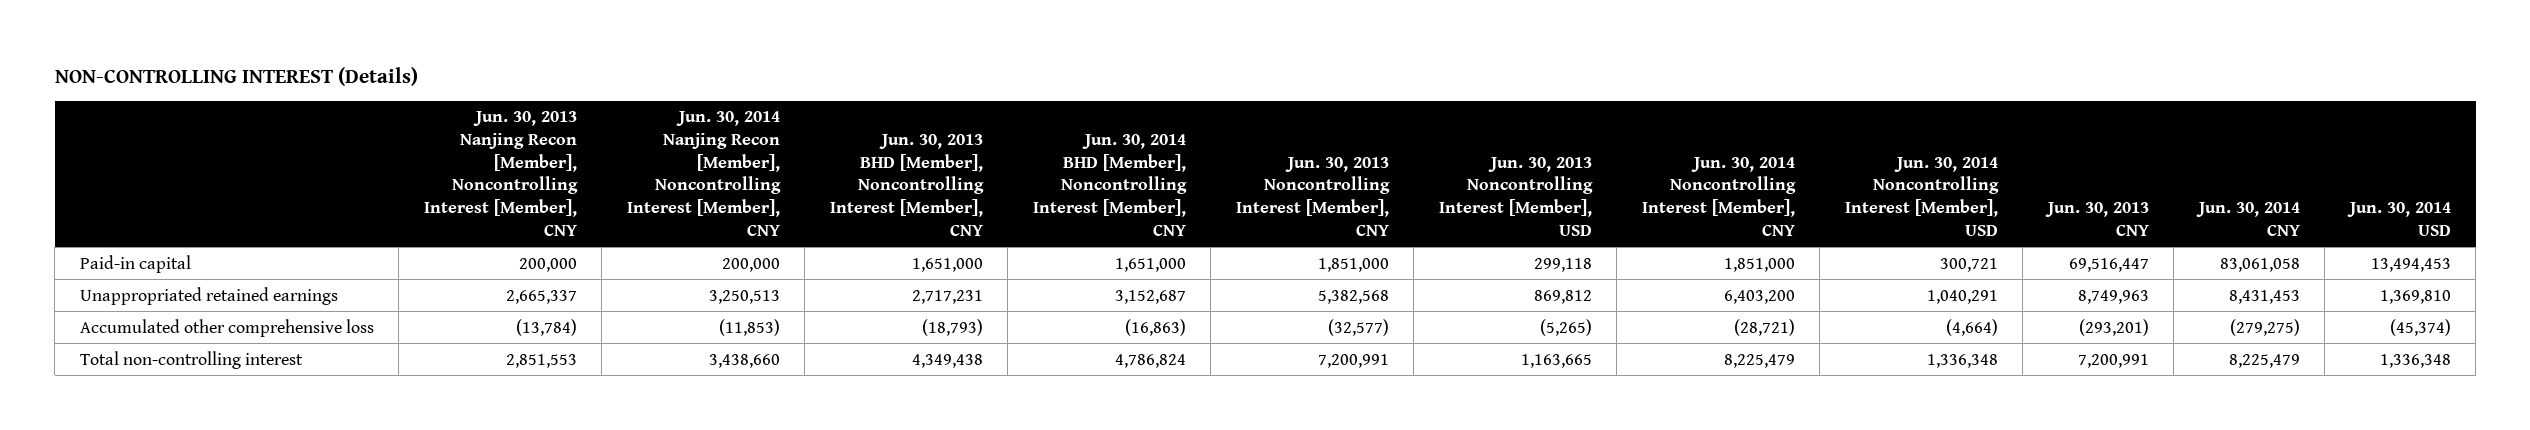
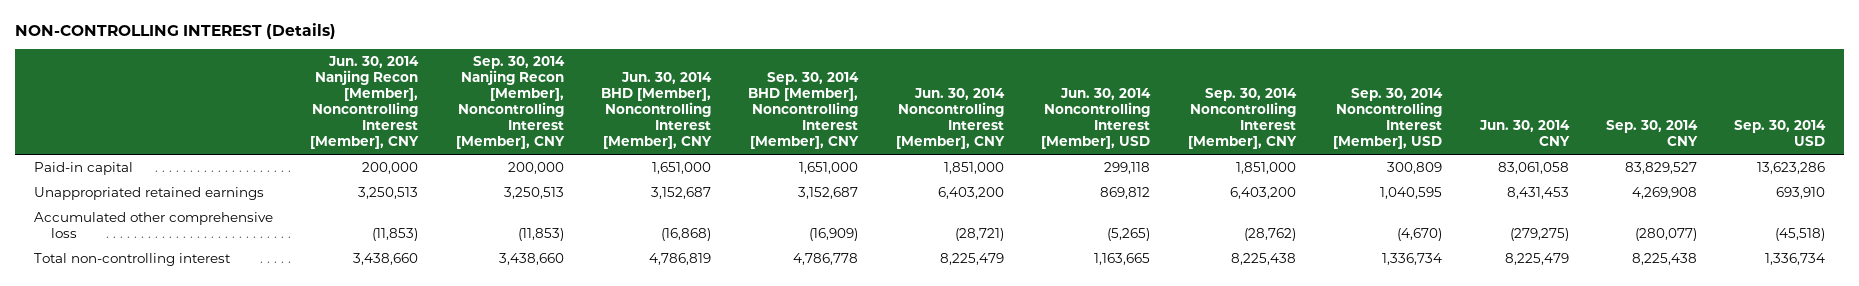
[423,111,578,236] Jun. 30, 2013 Nanjing Recon [Member], Noncontrolling Interest [Member], CNY -> none
[829,134,984,236] Jun. 30, 2013 BHD [Member], Noncontrolling Interest [Member], CNY -> none
[1235,156,1390,236] Jun. 30, 2013 Noncontrolling Interest [Member], CNY -> none
[1438,156,1593,236] Jun. 30, 2013 Noncontrolling Interest [Member], USD -> none
[2044,202,2149,236] Jun. 30, 2013 CNY -> none
[2346,202,2451,236] Jun. 30, 2014 USD -> none
none -> [455,56,565,150] Sep. 30, 2014 Nanjing Recon [Member], Noncontrolling Interest [Member], CNY
none -> [748,72,860,150] Sep. 30, 2014 BHD [Member], Noncontrolling Interest [Member], CNY
none -> [1187,88,1297,150] Sep. 30, 2014 Noncontrolling Interest [Member], CNY
none -> [1333,88,1444,150] Sep. 30, 2014 Noncontrolling Interest [Member], USD
none -> [1605,120,1698,147] Sep. 30, 2014 CNY
none -> [1734,120,1827,147] Sep. 30, 2014 USD
[1939,257,1998,272] 300,721 -> [1104,162,1151,175] 299,118
[1926,289,1998,304] 1,040,291 -> [1100,187,1151,200] 869,812
[1124,318,1186,336] (16,863) -> [660,228,711,242] (16,868)
[1945,318,1998,336] (4,664) -> [1107,228,1151,242] (5,265)
[1114,353,1186,368] 4,786,824 -> [648,253,711,266] 4,786,819
[1926,353,1998,368] 1,336,348 -> [1094,253,1151,266] 1,163,665

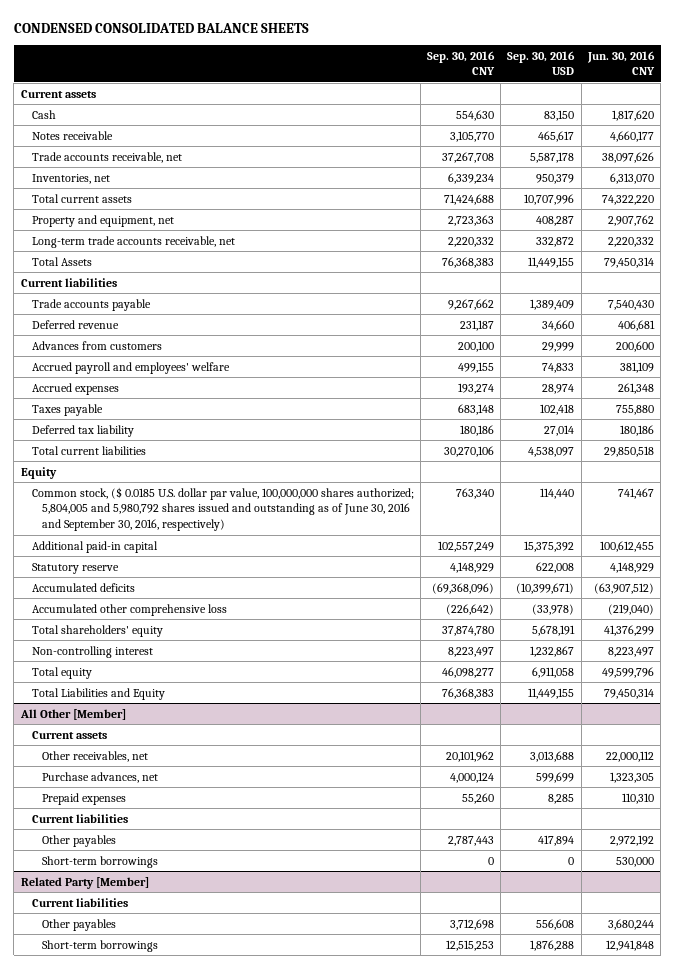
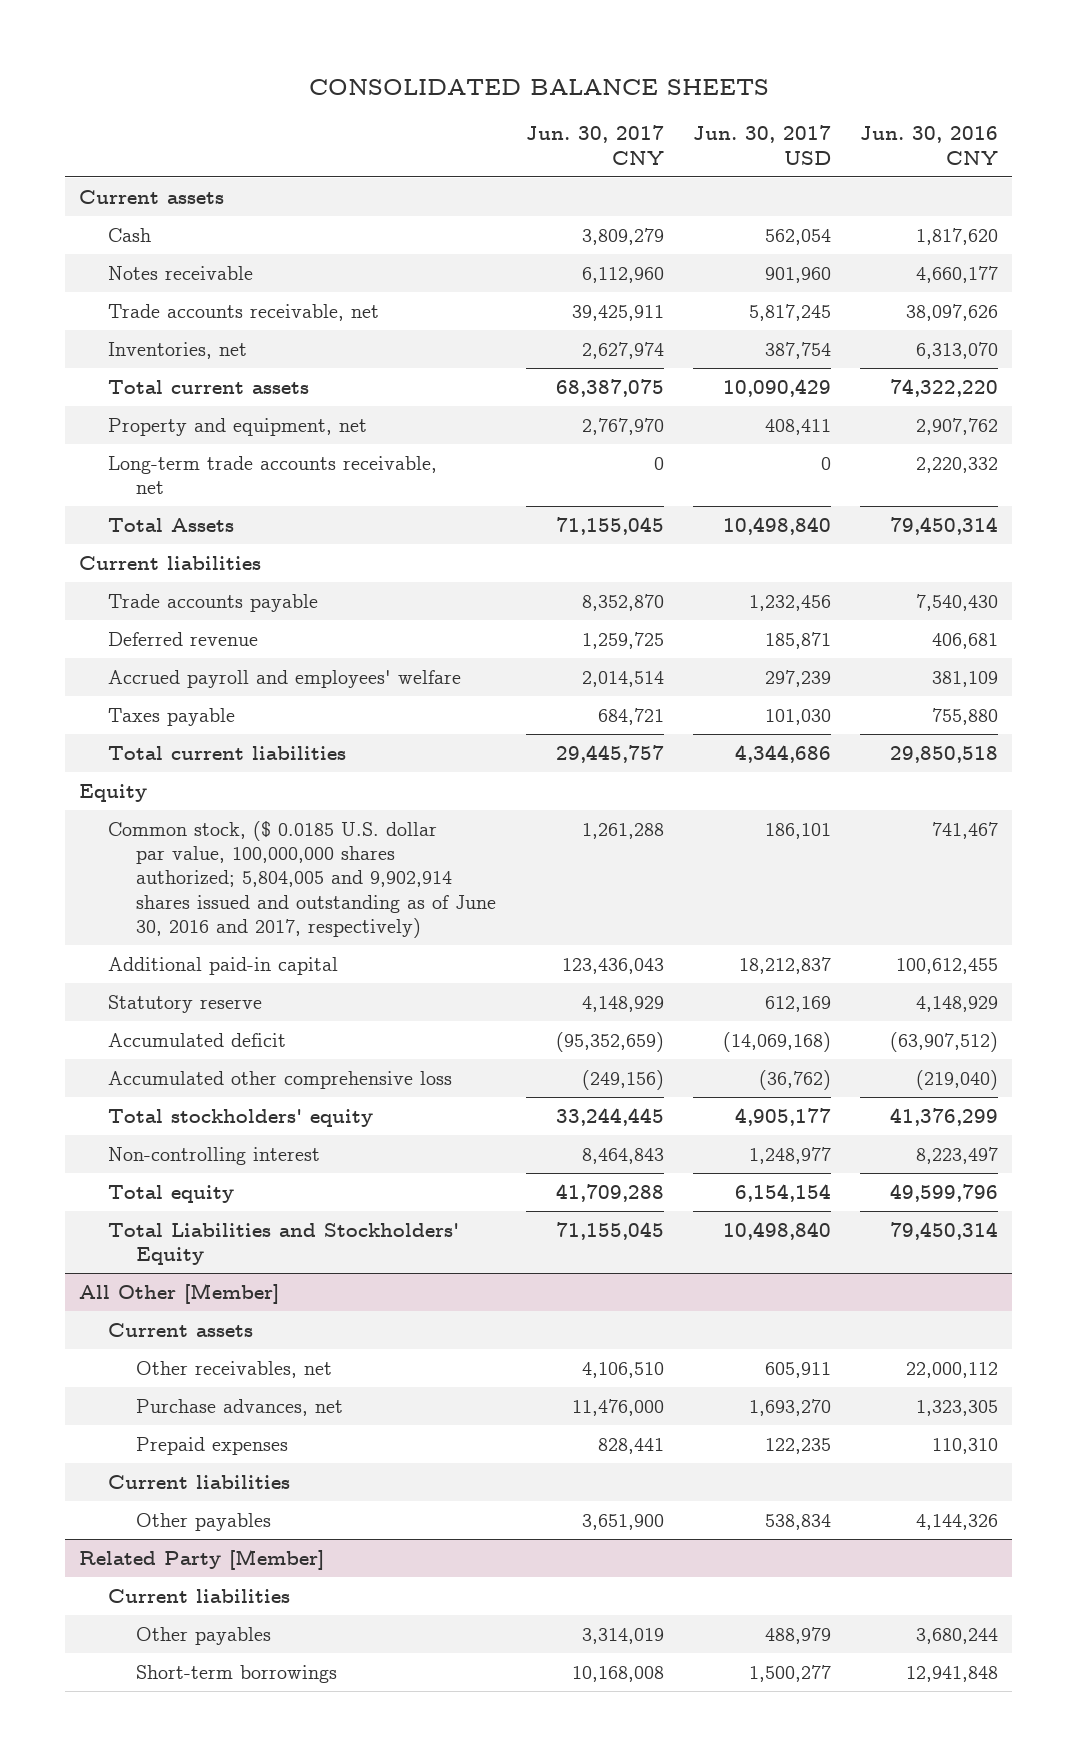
[13,22,309,33] CONDENSED CONSOLIDATED BALANCE SHEETS -> [308,79,769,96] CONSOLIDATED BALANCE SHEETS
[427,50,496,76] Sep. 30, 2016 CNY -> none
[507,50,576,76] Sep. 30, 2016 USD -> none
none -> [525,125,664,165] Jun. 30, 2017 CNY
none -> [692,125,831,165] Jun. 30, 2017 USD
[31,340,162,350] Advances from customers -> none
[31,382,119,395] Accrued expenses -> none
[31,424,134,437] Deferred tax liability -> none
[31,486,414,532] Common stock, ($ 0.0185 U.S. dollar par value, 100,000,000 shares authorized; 5,804,005 and 5,980,792 shares issued and outstanding as of June 30, 2016 and September 30, 2016, respectively) -> [107,820,497,939] Common stock, ($ 0.0185 U.S. dollar par value, 100,000,000 shares authorized; 5,804,005 and 9,902,914 shares issued and outstanding as of June 30, 2016 and 2017, respectively)
[31,582,135,592] Accumulated deficits -> [107,1032,286,1047] Accumulated deficit
[31,624,163,637] Total shareholders' equity -> [107,1108,373,1127] Total stockholders' equity
[31,687,165,700] Total Liabilities and Equity -> [107,1222,459,1265] Total Liabilities and Stockholders' Equity
[42,855,159,868] Short-term borrowings -> none
[609,834,654,846] 2,972,192 -> [915,1513,998,1530] 4,144,326

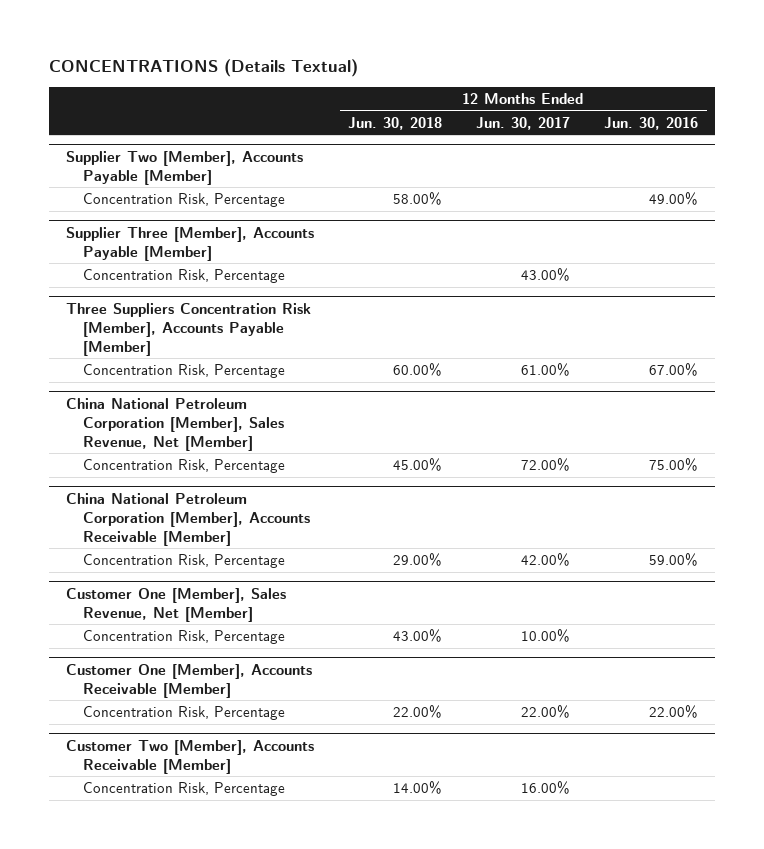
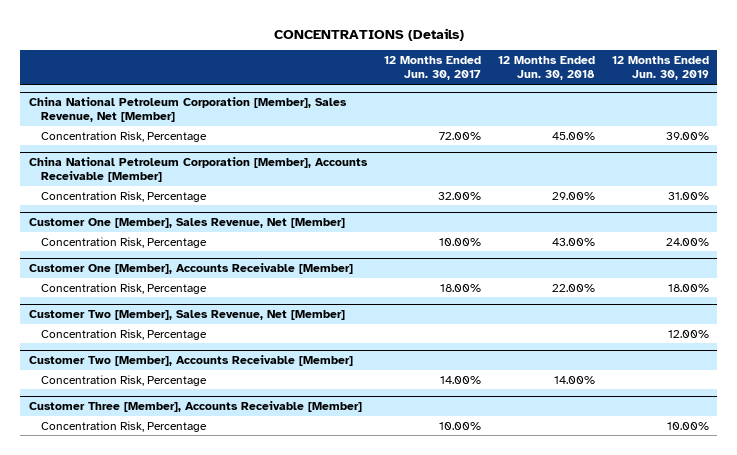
[49,58,359,77] CONCENTRATIONS (Details Textual) -> [273,27,464,41] CONCENTRATIONS (Details)
[604,116,699,130] Jun. 30, 2016 -> none
none -> [611,56,709,81] 12 Months Ended Jun. 30, 2019
[66,150,304,185] Supplier Two [Member], Accounts Payable [Member] -> none
[83,193,286,208] Concentration Risk, Percentage -> none
[66,226,315,261] Supplier Three [Member], Accounts Payable [Member] -> none
[83,269,286,284] Concentration Risk, Percentage -> none
[66,302,312,356] Three Suppliers Concentration Risk [Member], Accounts Payable [Member] -> none
[83,364,286,379] Concentration Risk, Percentage -> none
[521,553,571,567] 42.00% -> [437,191,481,200] 32.00%
[521,705,571,719] 22.00% -> [439,283,481,292] 18.00%
none -> [28,309,345,320] Customer Two [Member], Sales Revenue, Net [Member]
none -> [41,328,208,340] Concentration Risk, Percentage
[521,781,571,795] 16.00% -> [439,375,481,384] 14.00%
none -> [28,400,362,412] Customer Three [Member], Accounts Receivable [Member]
none -> [41,420,208,432] Concentration Risk, Percentage

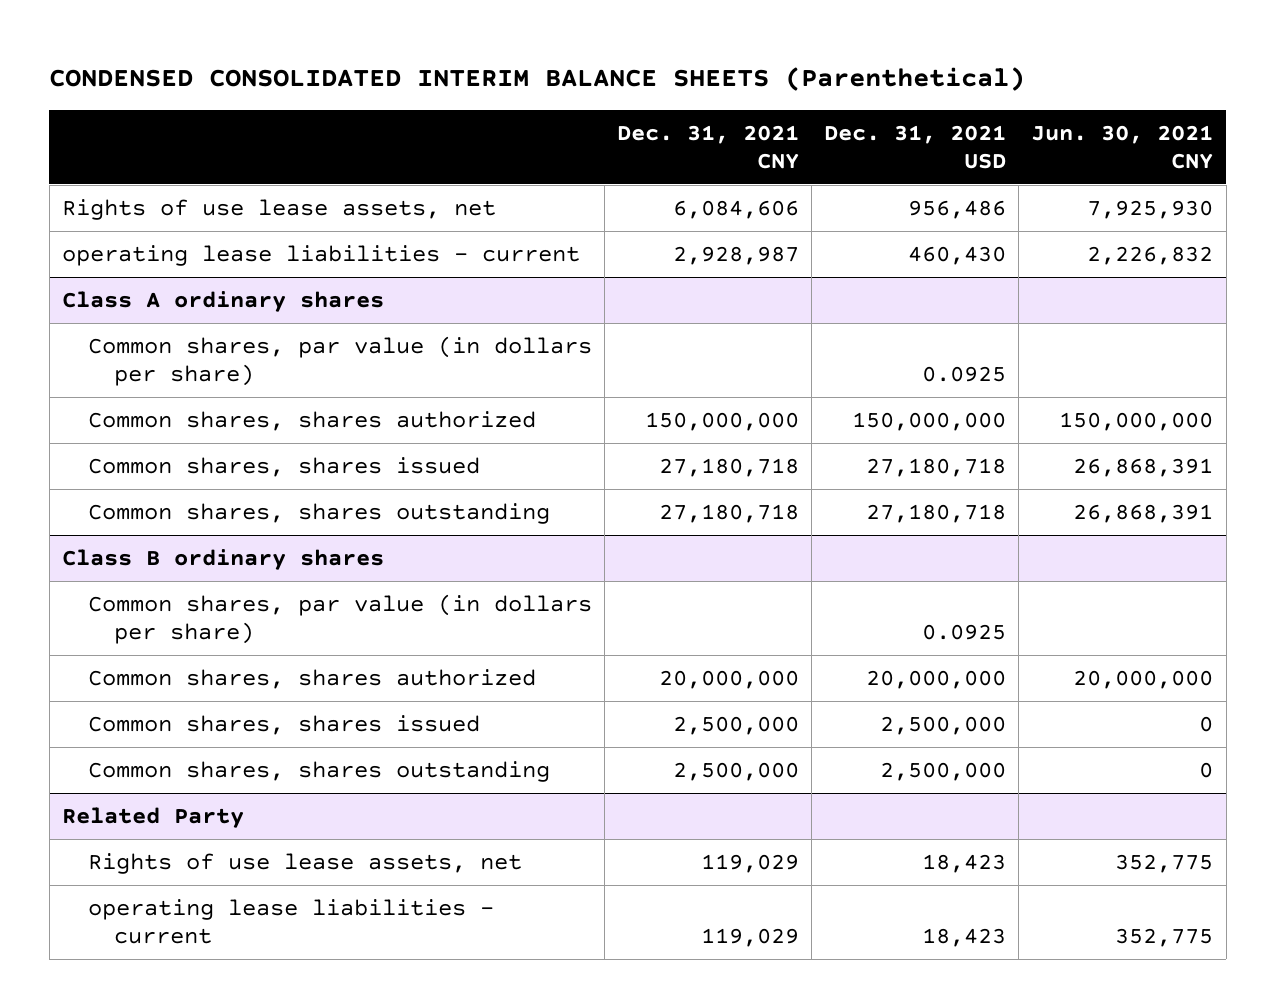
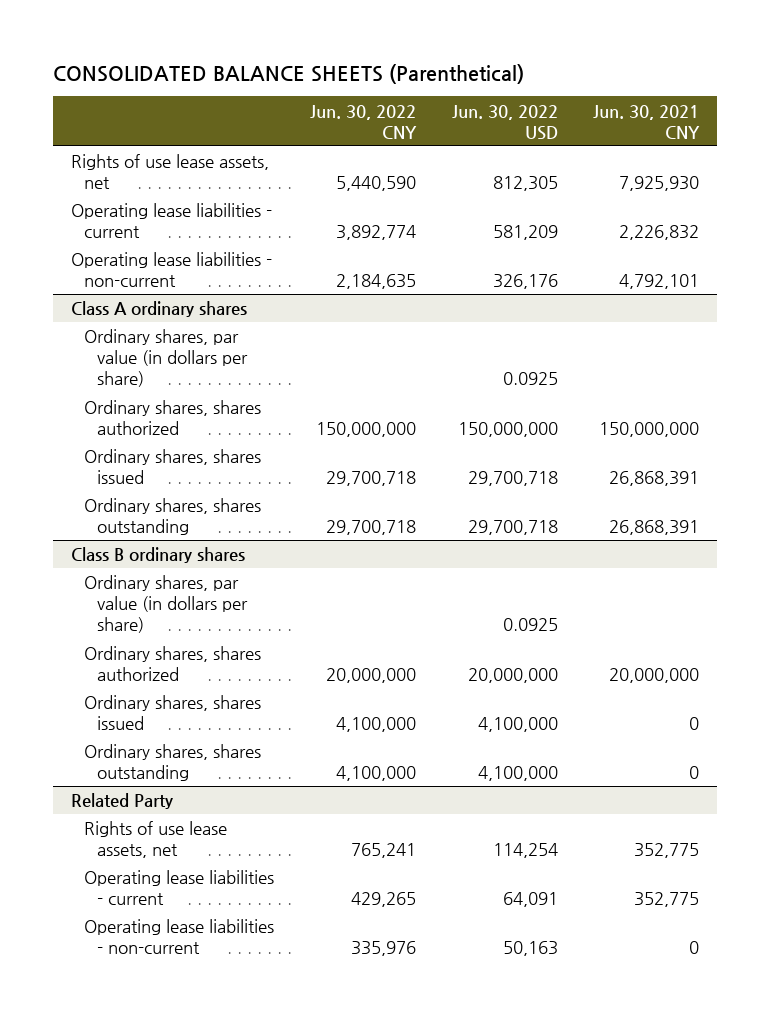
[49,67,1026,92] CONDENSED CONSOLIDATED INTERIM BALANCE SHEETS (Parenthetical) -> [53,63,525,84] CONSOLIDATED BALANCE SHEETS (Parenthetical)
[617,124,800,170] Dec. 31, 2021 CNY -> none
[824,124,1007,170] Dec. 31, 2021 USD -> none
none -> [309,104,417,139] Jun. 30, 2022 CNY
none -> [451,104,558,140] Jun. 30, 2022 USD
[61,244,580,266] operating lease liabilities - current -> [71,203,273,239] Operating lease liabilities - current
none -> [71,252,273,288] Operating lease liabilities - non-current
[87,335,592,387] Common shares, par value (in dollars per share) -> [83,329,248,388] Ordinary shares, par value (in dollars per share)
[87,410,536,431] Common shares, shares authorized -> [83,400,261,436] Ordinary shares, shares authorized
[87,456,480,477] Common shares, shares issued -> [83,449,261,485] Ordinary shares, shares issued
[87,502,550,524] Common shares, shares outstanding -> [83,498,261,536] Ordinary shares, shares outstanding
[87,593,592,645] Common shares, par value (in dollars per share) -> [83,575,248,634] Ordinary shares, par value (in dollars per share)
[87,668,536,689] Common shares, shares authorized -> [83,646,261,682] Ordinary shares, shares authorized
[87,714,480,735] Common shares, shares issued -> [83,695,261,731] Ordinary shares, shares issued
[87,760,550,782] Common shares, shares outstanding -> [83,744,261,782] Ordinary shares, shares outstanding
[87,898,494,945] operating lease liabilities - current -> [83,870,274,906] Operating lease liabilities - current
none -> [83,919,274,955] Operating lease liabilities - non-current

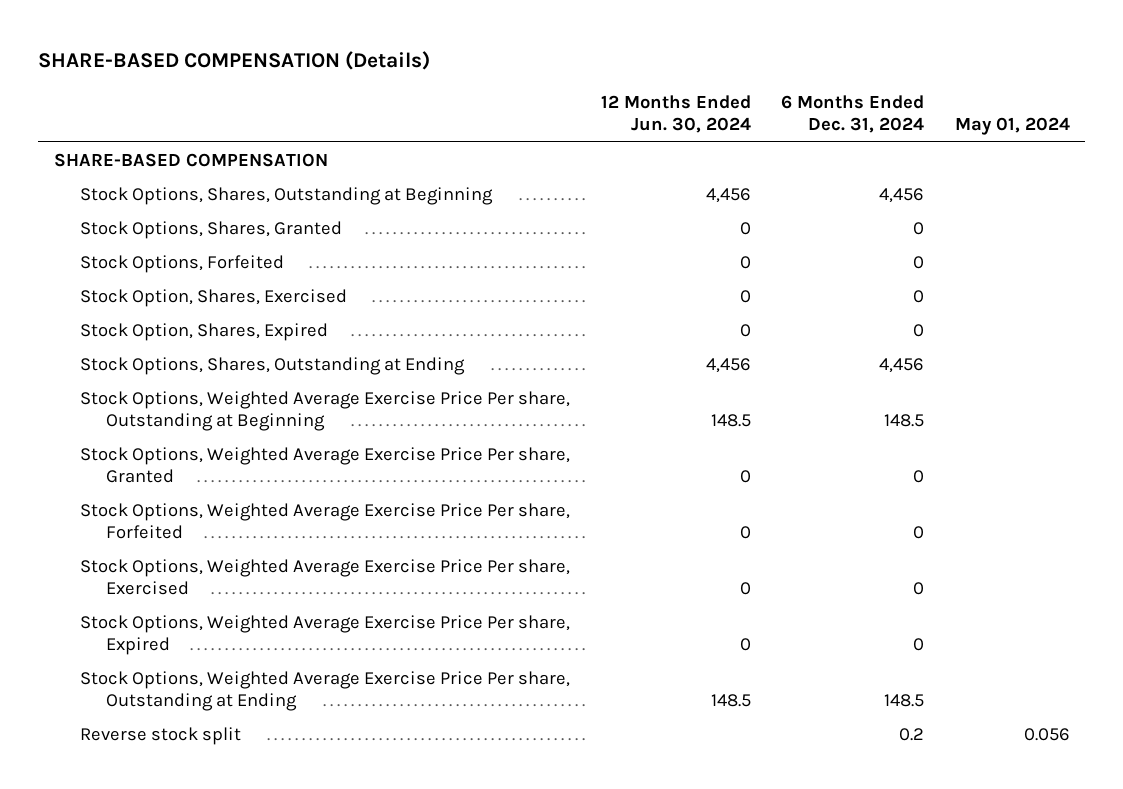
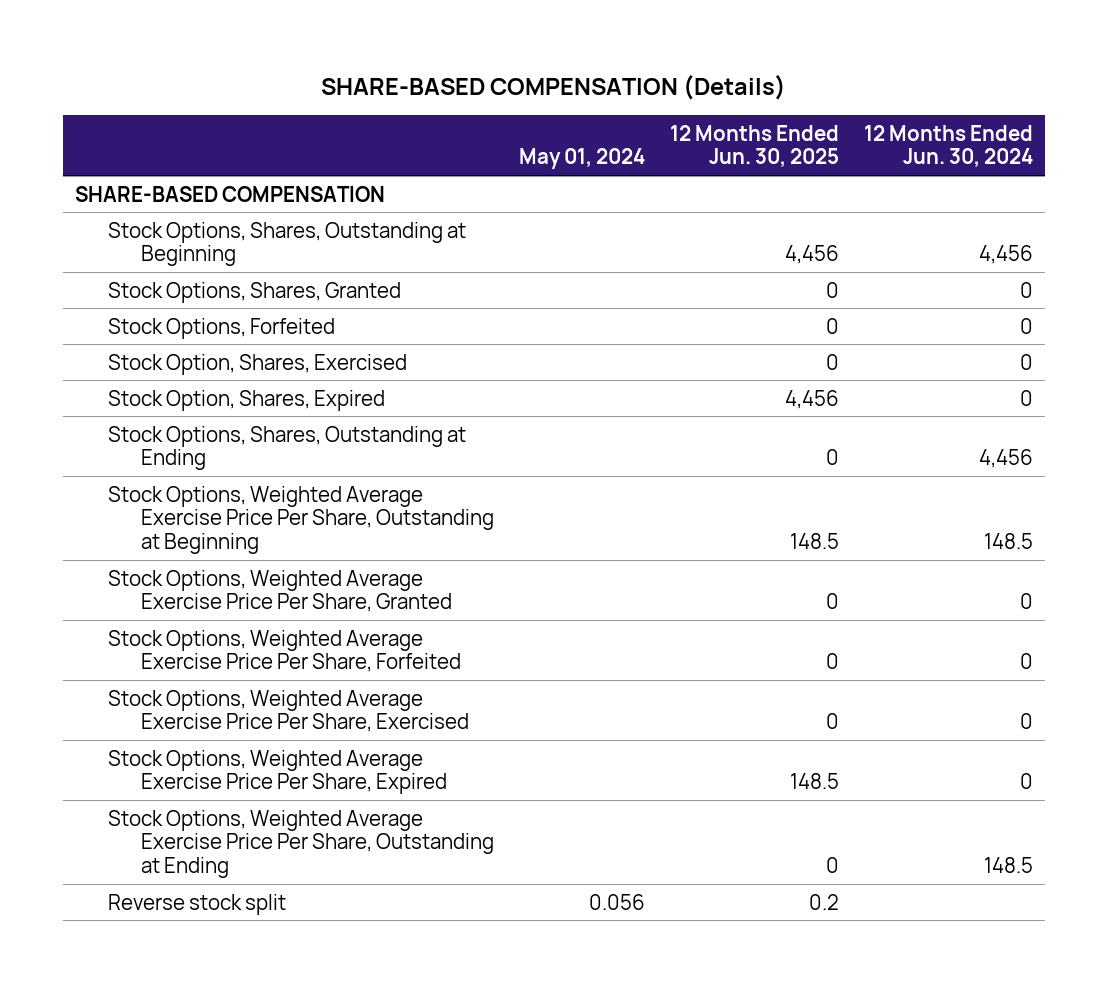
[781,94,925,134] 6 Months Ended Dec. 31, 2024 -> none
none -> [669,124,839,168] 12 Months Ended Jun. 30, 2025
[80,390,571,432] Stock Options, Weighted Average Exercise Price Per share, Outstanding at Beginning -> [108,485,494,555] Stock Options, Weighted Average Exercise Price Per Share, Outstanding at Beginning
[80,446,571,484] Stock Options, Weighted Average Exercise Price Per share, Granted -> [108,569,452,613] Stock Options, Weighted Average Exercise Price Per Share, Granted
[80,502,571,540] Stock Options, Weighted Average Exercise Price Per share, Forfeited -> [108,629,461,673] Stock Options, Weighted Average Exercise Price Per Share, Forfeited
[80,558,571,596] Stock Options, Weighted Average Exercise Price Per share, Exercised -> [108,689,469,733] Stock Options, Weighted Average Exercise Price Per Share, Exercised
[80,614,571,656] Stock Options, Weighted Average Exercise Price Per share, Expired -> [108,749,447,795] Stock Options, Weighted Average Exercise Price Per Share, Expired
[80,670,571,712] Stock Options, Weighted Average Exercise Price Per share, Outstanding at Ending -> [108,809,494,879] Stock Options, Weighted Average Exercise Price Per Share, Outstanding at Ending

